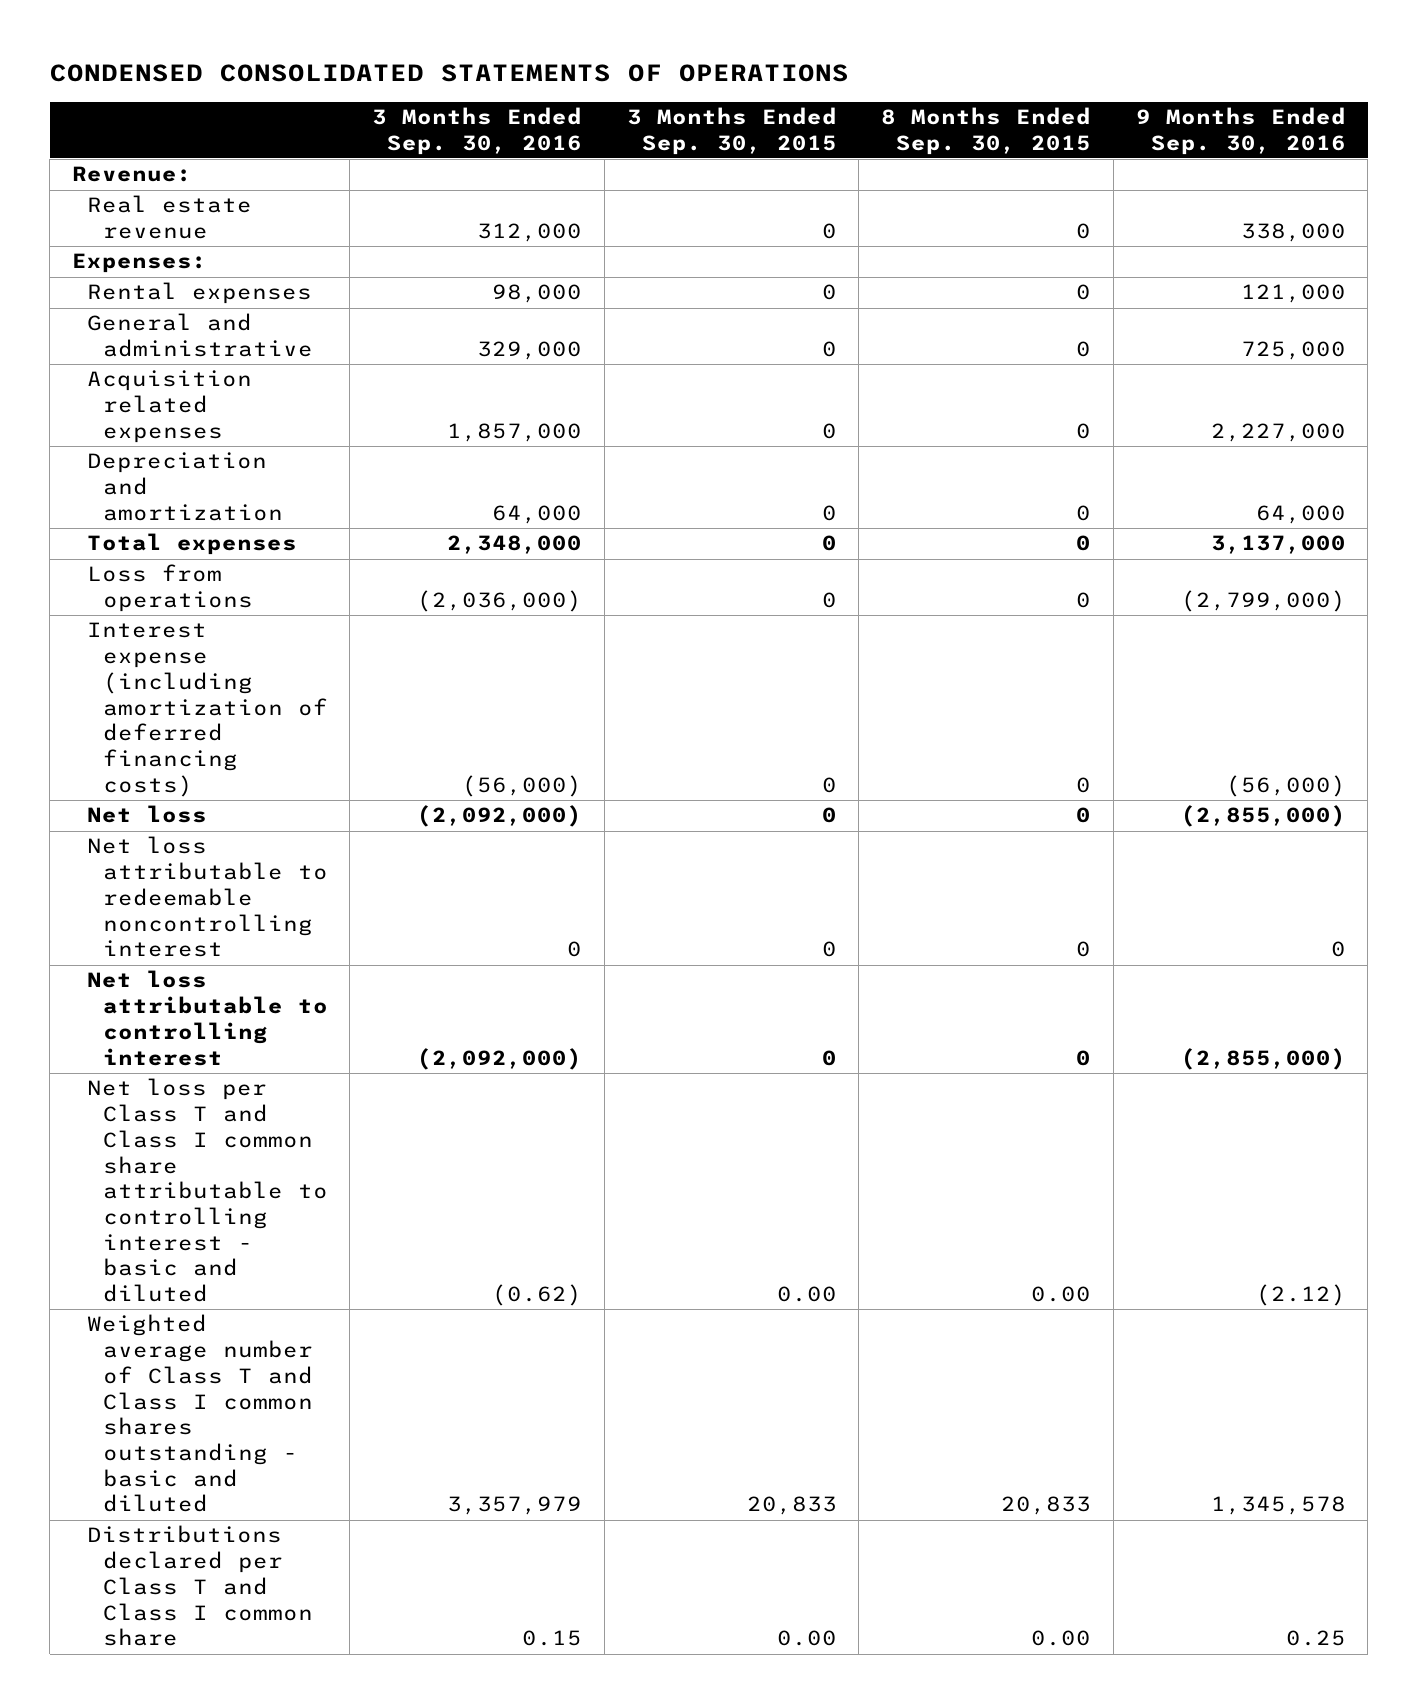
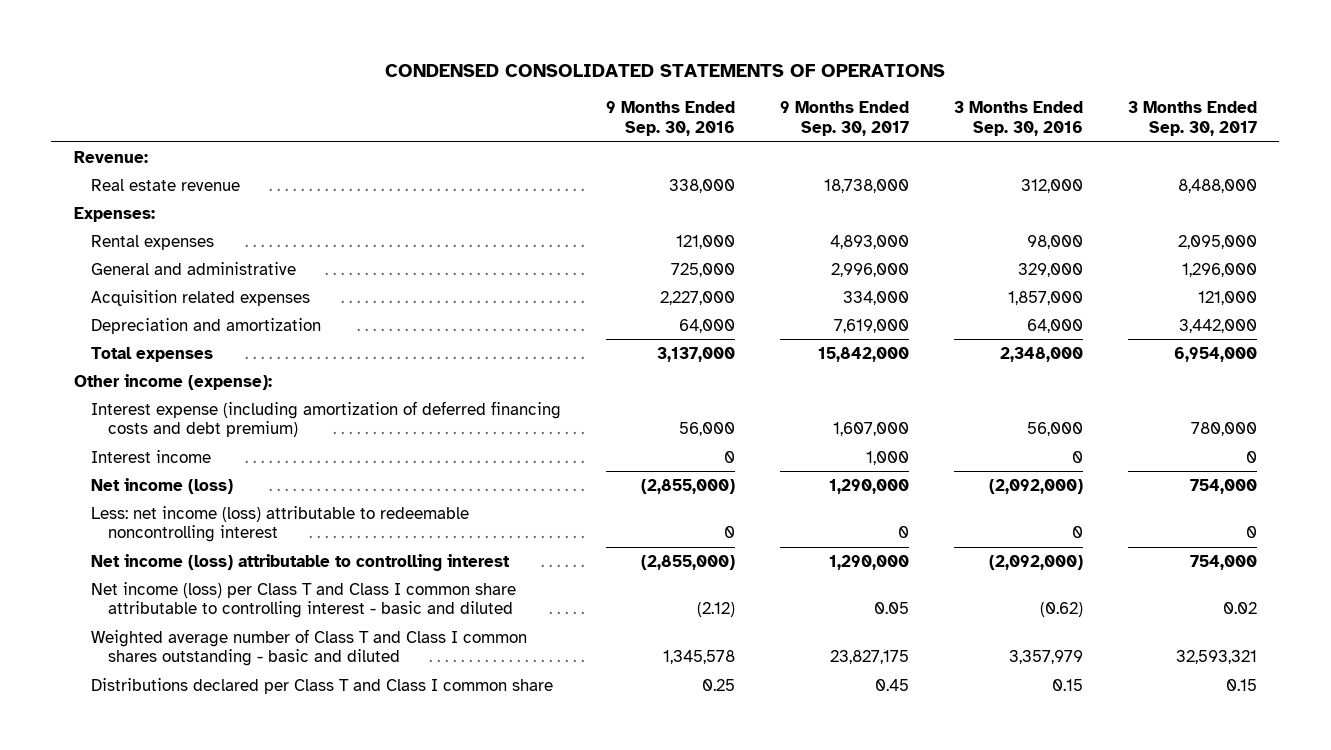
[626,107,837,155] 3 Months Ended Sep. 30, 2015 -> none
[881,107,1092,155] 8 Months Ended Sep. 30, 2015 -> none
none -> [780,101,910,136] 9 Months Ended Sep. 30, 2017
none -> [1127,101,1257,136] 3 Months Ended Sep. 30, 2017
[87,564,253,613] Loss from operations -> none
none -> [73,373,272,390] Other income (expense):
[87,622,328,797] Interest expense (including amortization of deferred financing costs) -> [91,400,562,438] Interest expense (including amortization of deferred financing costs and debt premium)
[462,774,583,797] (56,000) -> [1026,422,1083,437] 56,000
[1225,774,1346,797] (56,000) -> [679,422,736,437] 56,000
none -> [91,449,212,463] Interest income
[87,805,208,824] Net loss -> [91,477,234,494] Net income (loss)
[87,836,328,958] Net loss attributable to redeemable noncontrolling interest -> [91,505,470,543] Less: net income (loss) attributable to redeemable noncontrolling interest
[87,970,328,1066] Net loss attributable to controlling interest -> [91,553,511,571] Net income (loss) attributable to controlling interest
[87,1078,328,1303] Net loss per Class T and Class I common share attributable to controlling interest - basic and diluted -> [91,581,517,619] Net income (loss) per Class T and Class I common share attributable to controlling interest - basic and diluted

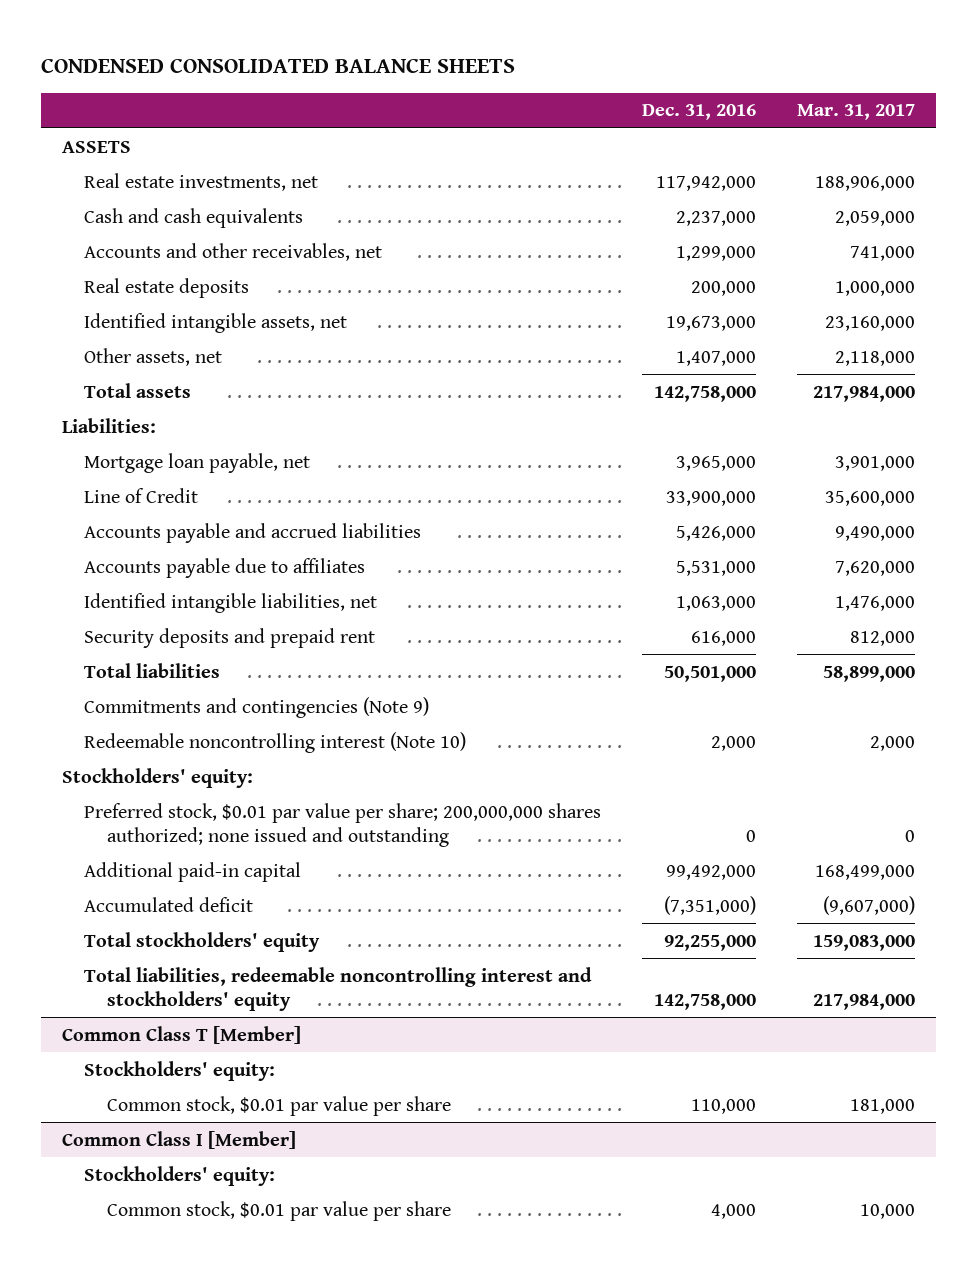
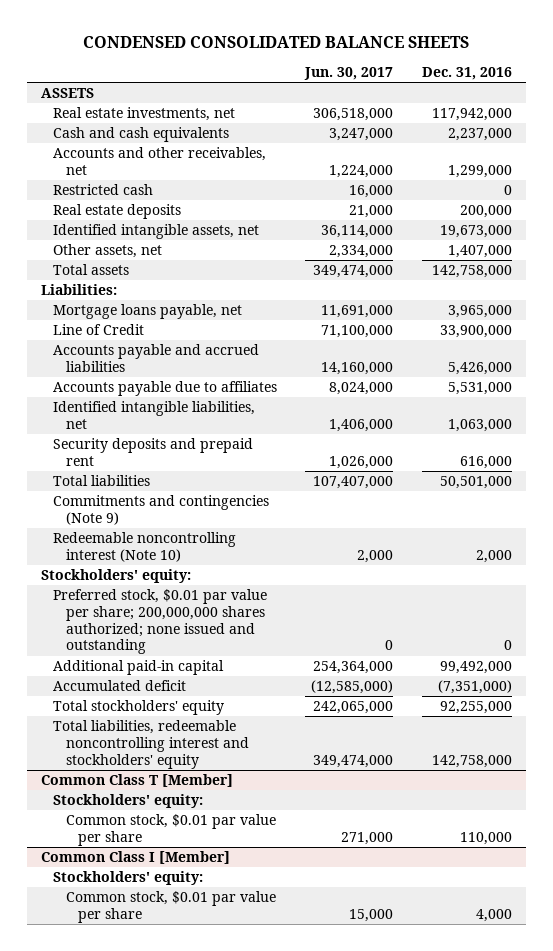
[797,104,916,121] Mar. 31, 2017 -> none
none -> [304,67,394,81] Jun. 30, 2017
none -> [53,184,154,196] Restricted cash
[84,452,311,473] Mortgage loan payable, net -> [53,304,243,320] Mortgage loans payable, net

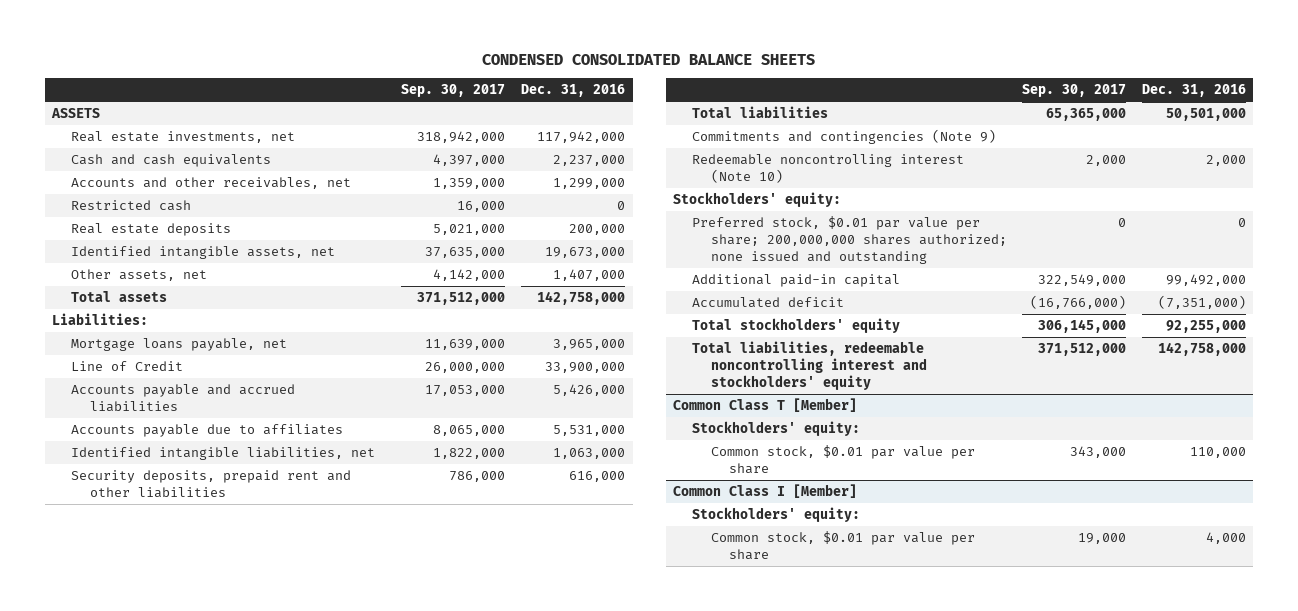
[304,67,394,81] Jun. 30, 2017 -> none
none -> [401,84,506,98] Sep. 30, 2017
[53,438,254,466] Security deposits and prepaid rent -> [71,469,352,499] Security deposits, prepaid rent and other liabilities

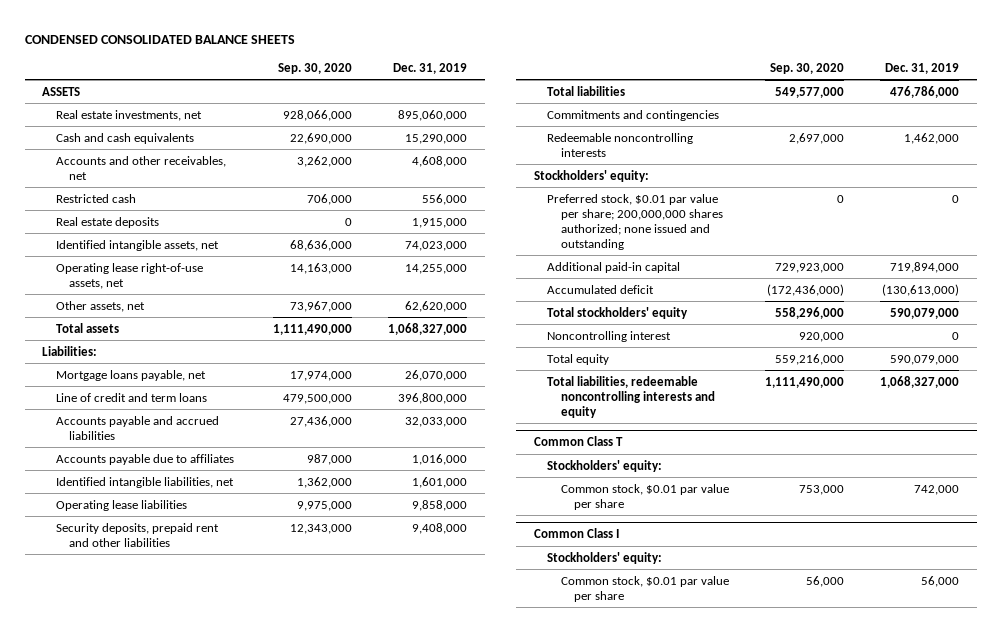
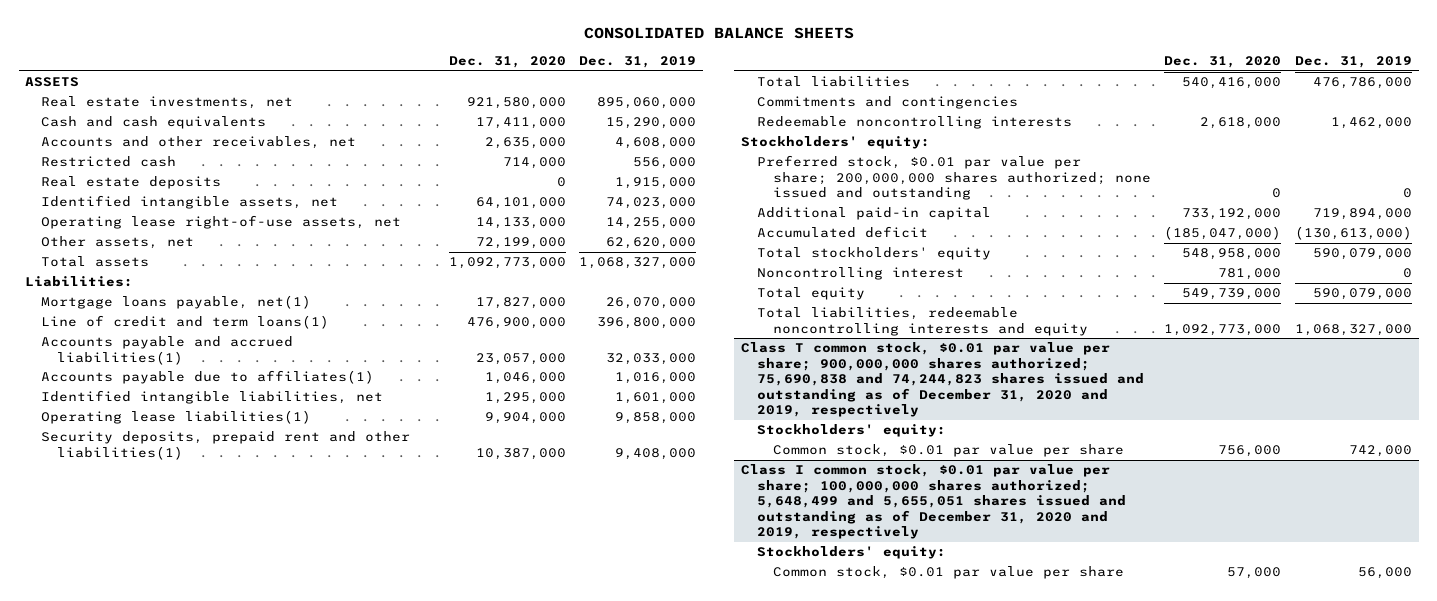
[24,34,295,44] CONDENSED CONSOLIDATED BALANCE SHEETS -> [583,26,854,39] CONSOLIDATED BALANCE SHEETS
[278,62,353,74] Sep. 30, 2020 -> none
none -> [448,55,566,68] Dec. 31, 2020
[55,369,206,381] Mortgage loans payable, net -> [41,295,312,310] Mortgage loans payable, net(1)
[55,392,207,402] Line of credit and term loans -> [41,315,330,330] Line of credit and term loans(1)
[55,415,219,440] Accounts payable and accrued liabilities -> [41,336,294,365] Accounts payable and accrued liabilities(1)
[55,453,234,465] Accounts payable due to affiliates -> [41,370,375,385] Accounts payable due to affiliates(1)
[55,499,187,511] Operating lease liabilities -> [41,410,312,425] Operating lease liabilities(1)
[55,522,219,547] Security deposits, prepaid rent and other liabilities -> [41,431,411,460] Security deposits, prepaid rent and other liabilities(1)
[533,436,623,447] Common Class T -> [740,342,1144,417] Class T common stock, $0.01 par value per share; 900,000,000 shares authorized; 75,690,838 and 74,244,823 shares issued and outstanding as of December 31, 2020 and 2019, respectively
[533,528,619,539] Common Class I -> [740,464,1126,539] Class I common stock, $0.01 par value per share; 100,000,000 shares authorized; 5,648,499 and 5,655,051 shares issued and outstanding as of December 31, 2020 and 2019, respectively

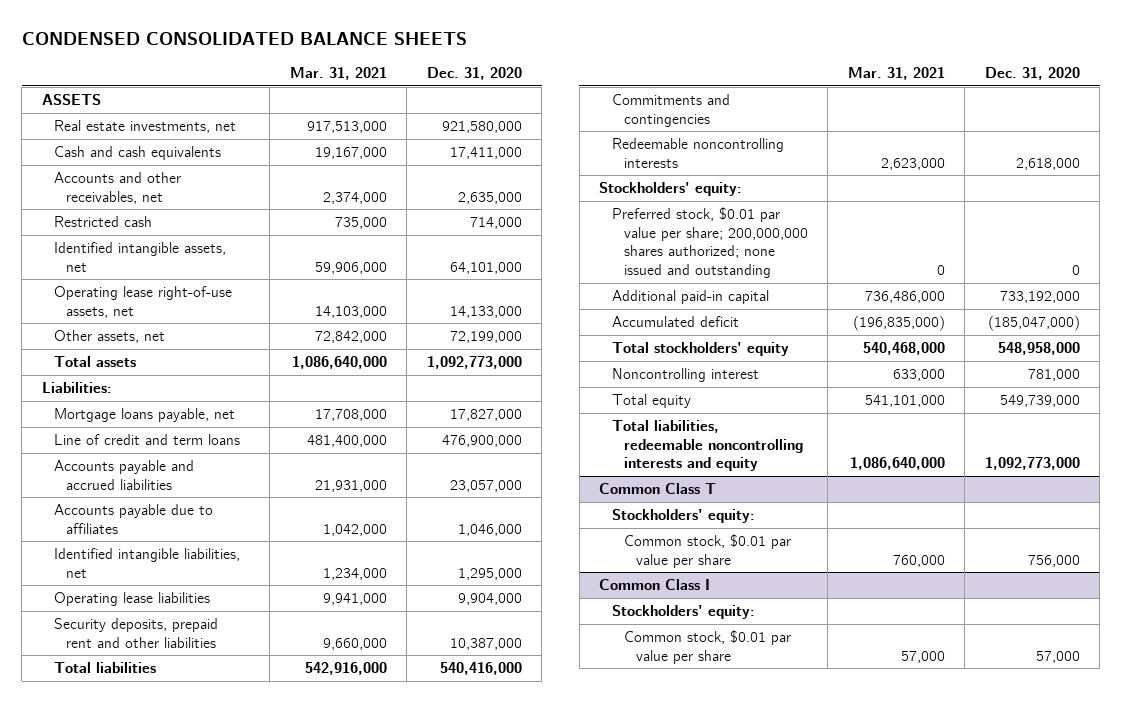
[583,26,854,39] CONSOLIDATED BALANCE SHEETS -> [21,31,467,45] CONDENSED CONSOLIDATED BALANCE SHEETS
[579,55,697,68] Dec. 31, 2019 -> none
none -> [289,66,387,80] Mar. 31, 2021
[41,176,222,190] Real estate deposits -> none
[41,295,312,310] Mortgage loans payable, net(1) -> [53,407,235,422] Mortgage loans payable, net
[41,315,330,330] Line of credit and term loans(1) -> [53,433,240,445] Line of credit and term loans
[41,336,294,365] Accounts payable and accrued liabilities(1) -> [53,459,194,490] Accounts payable and accrued liabilities
[41,370,375,385] Accounts payable due to affiliates(1) -> [53,503,213,534] Accounts payable due to affiliates
[41,410,312,425] Operating lease liabilities(1) -> [53,591,210,606] Operating lease liabilities
[41,431,411,460] Security deposits, prepaid rent and other liabilities(1) -> [53,617,218,648] Security deposits, prepaid rent and other liabilities
[740,342,1144,417] Class T common stock, $0.01 par value per share; 900,000,000 shares authorized; 75,690,838 and 74,244,823 shares issued and outstanding as of December 31, 2020 and 2019, respectively -> [599,482,717,494] Common Class T
[740,464,1126,539] Class I common stock, $0.01 par value per share; 100,000,000 shares authorized; 5,648,499 and 5,655,051 shares issued and outstanding as of December 31, 2020 and 2019, respectively -> [599,578,711,590] Common Class I

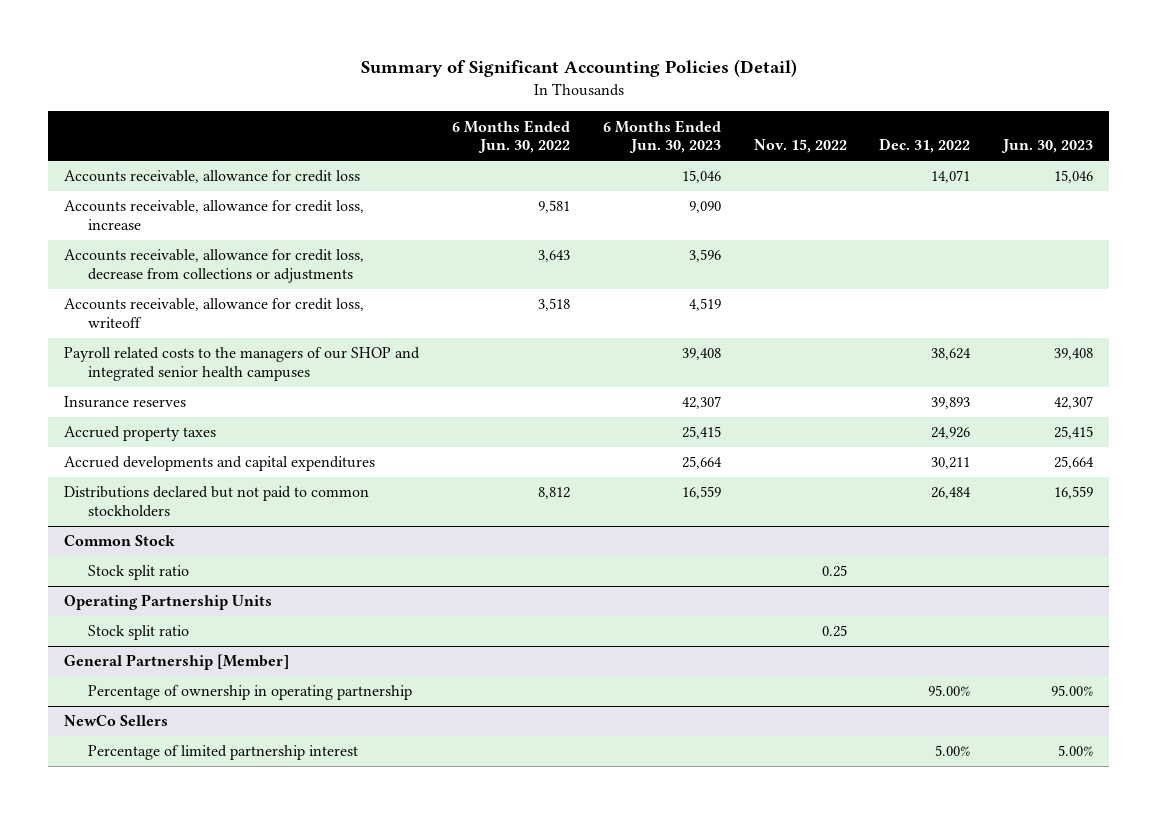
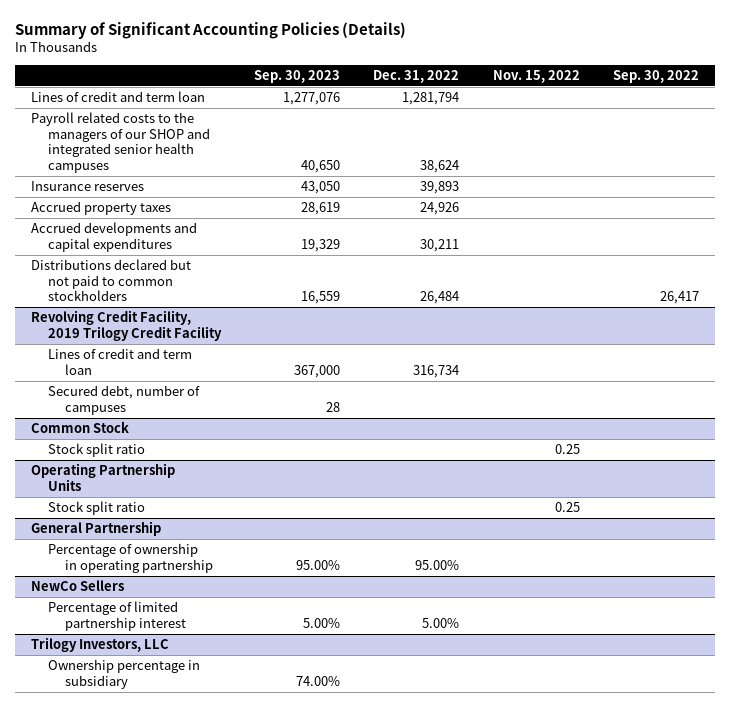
[360,59,797,78] Summary of Significant Accounting Policies (Detail) -> [14,21,406,39] Summary of Significant Accounting Policies (Details)
[452,119,571,154] 6 Months Ended Jun. 30, 2022 -> none
[602,119,721,154] 6 Months Ended Jun. 30, 2023 -> none
[1001,139,1094,154] Jun. 30, 2023 -> none
none -> [254,70,341,84] Sep. 30, 2023
none -> [612,70,699,84] Sep. 30, 2022
[64,170,361,184] Accounts receivable, allowance for credit loss -> none
[64,200,365,230] Accounts receivable, allowance for credit loss, increase -> none
[64,249,365,283] Accounts receivable, allowance for credit loss, decrease from collections or adjustments -> none
[64,298,365,328] Accounts receivable, allowance for credit loss, writeoff -> none
none -> [31,91,206,103] Lines of credit and term loan
none -> [31,310,223,341] Revolving Credit Facility, 2019 Trilogy Credit Facility
none -> [48,348,193,375] Lines of credit and term loan
none -> [48,385,201,415] Secured debt, number of campuses
[64,654,290,671] General Partnership [Member] -> [31,521,162,537] General Partnership
none -> [31,637,170,653] Trilogy Investors, LLC
none -> [48,659,201,689] Ownership percentage in subsidiary

